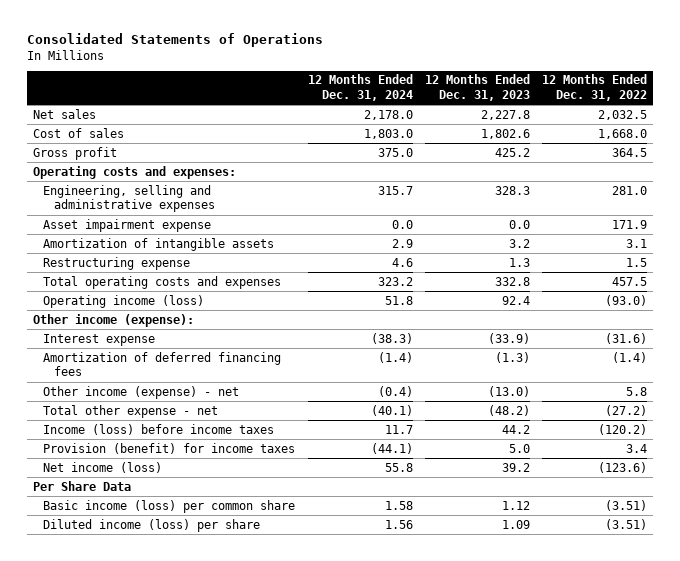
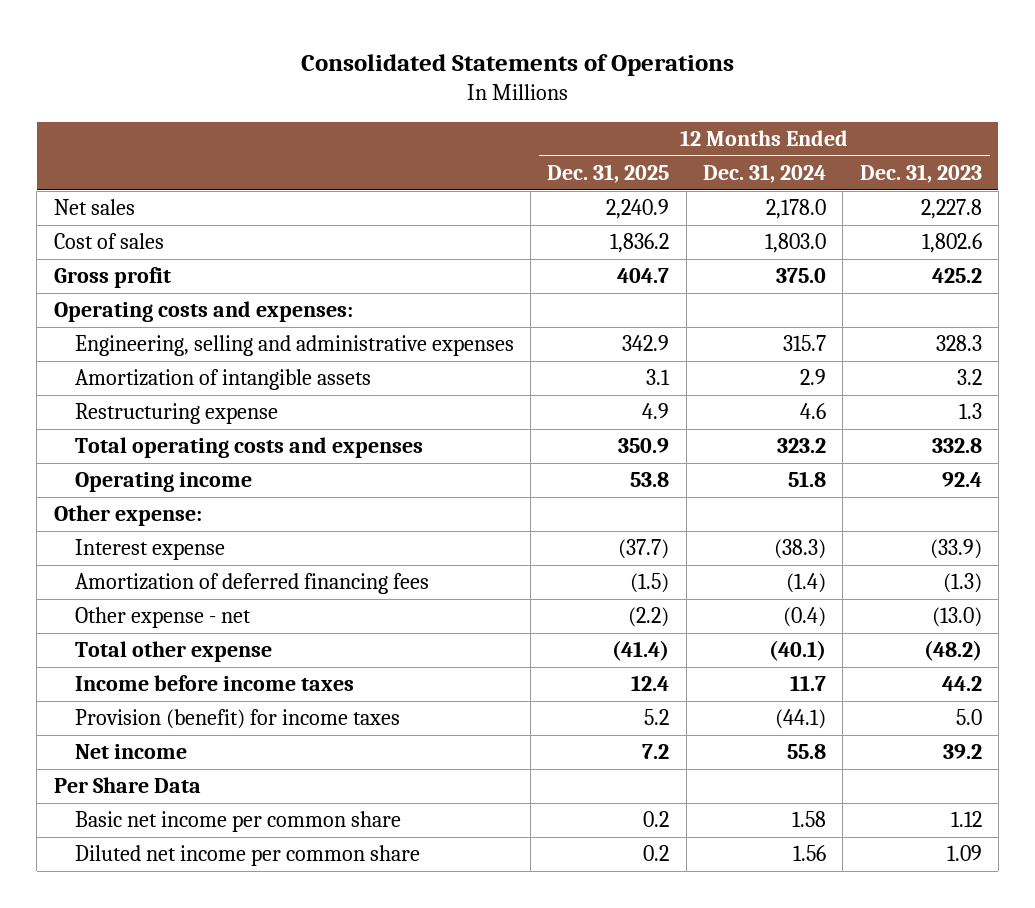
[542,74,648,102] 12 Months Ended Dec. 31, 2022 -> none
none -> [547,164,670,184] Dec. 31, 2025
[43,218,212,232] Asset impairment expense -> none
[43,294,205,308] Operating income (loss) -> [74,472,252,493] Operating income
[32,313,194,327] Other income (expense): -> [53,505,202,527] Other expense:
[43,385,240,399] Other income (expense) - net -> [74,607,251,629] Other expense - net
[43,404,219,418] Total other expense - net -> [74,641,272,663] Total other expense
[43,423,275,435] Income (loss) before income taxes -> [74,675,354,692] Income before income taxes
[43,461,163,473] Net income (loss) -> [74,744,187,760] Net income
[43,499,296,513] Basic income (loss) per common share -> [74,811,401,833] Basic net income per common share
[43,518,261,532] Diluted income (loss) per share -> [74,845,420,867] Diluted net income per common share

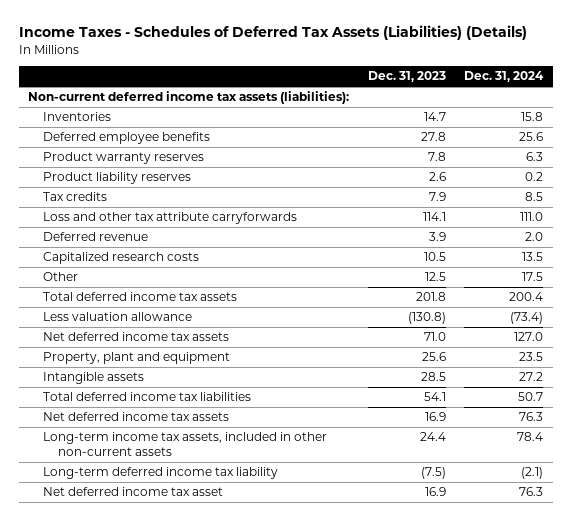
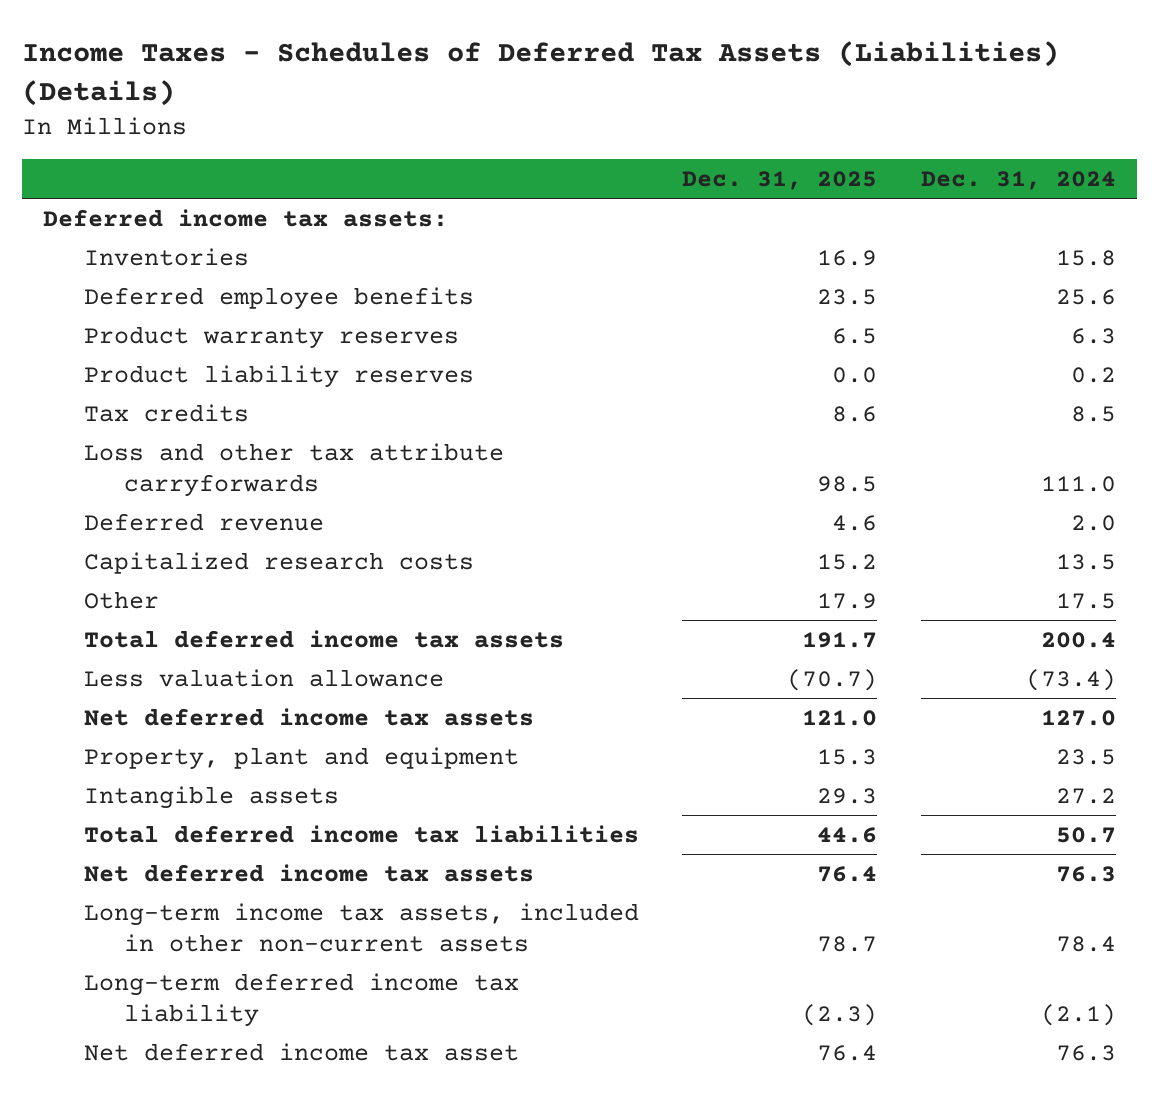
[367,71,446,83] Dec. 31, 2023 -> none
none -> [682,171,878,191] Dec. 31, 2025
[27,91,349,105] Non-current deferred income tax assets (liabilities): -> [43,208,449,227] Deferred income tax assets:

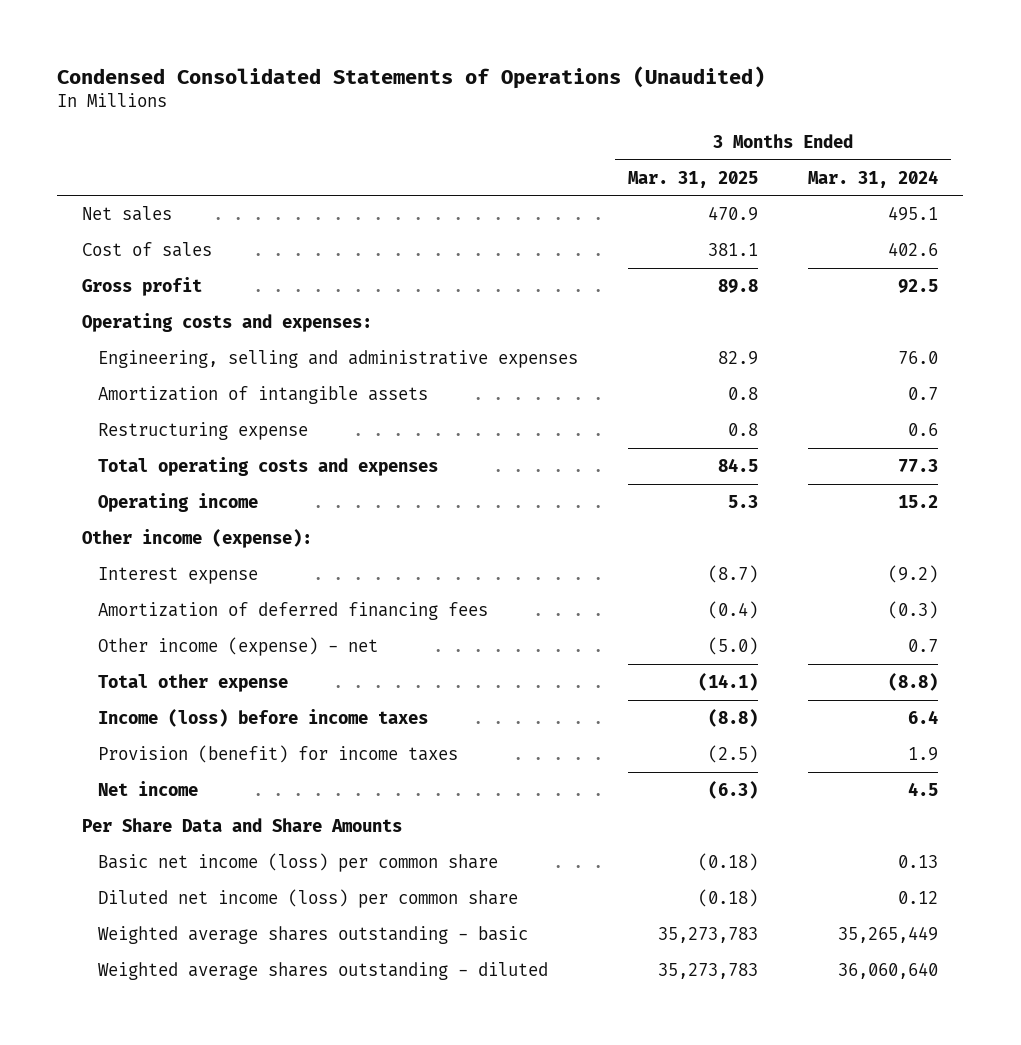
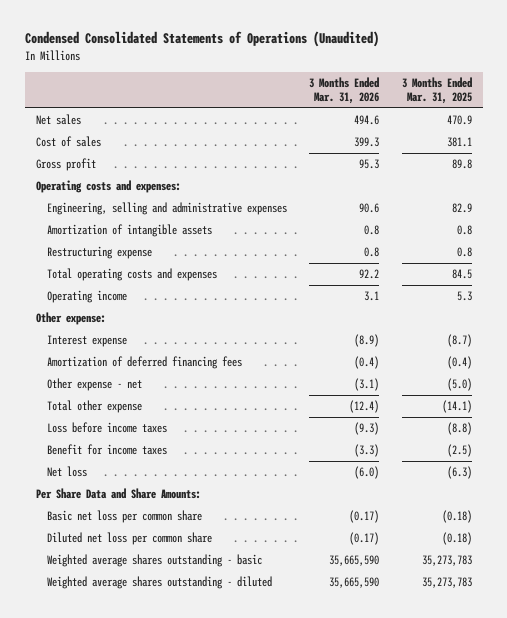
[808,169,939,188] Mar. 31, 2024 -> none
none -> [309,76,380,105] 3 Months Ended Mar. 31, 2026
[82,528,313,548] Other income (expense): -> [35,312,106,326] Other expense:
[97,636,378,656] Other income (expense) - net -> [47,378,143,392] Other expense - net
[97,708,428,727] Income (loss) before income taxes -> [47,422,168,434] Loss before income taxes
[97,744,458,763] Provision (benefit) for income taxes -> [47,444,168,456] Benefit for income taxes
[97,780,198,796] Net income -> [47,466,88,478] Net loss
[82,817,403,832] Per Share Data and Share Amounts -> [35,488,201,500] Per Share Data and Share Amounts:
[97,852,498,872] Basic net income (loss) per common share -> [47,510,203,524] Basic net loss per common share
[97,888,518,908] Diluted net income (loss) per common share -> [47,532,213,546] Diluted net loss per common share

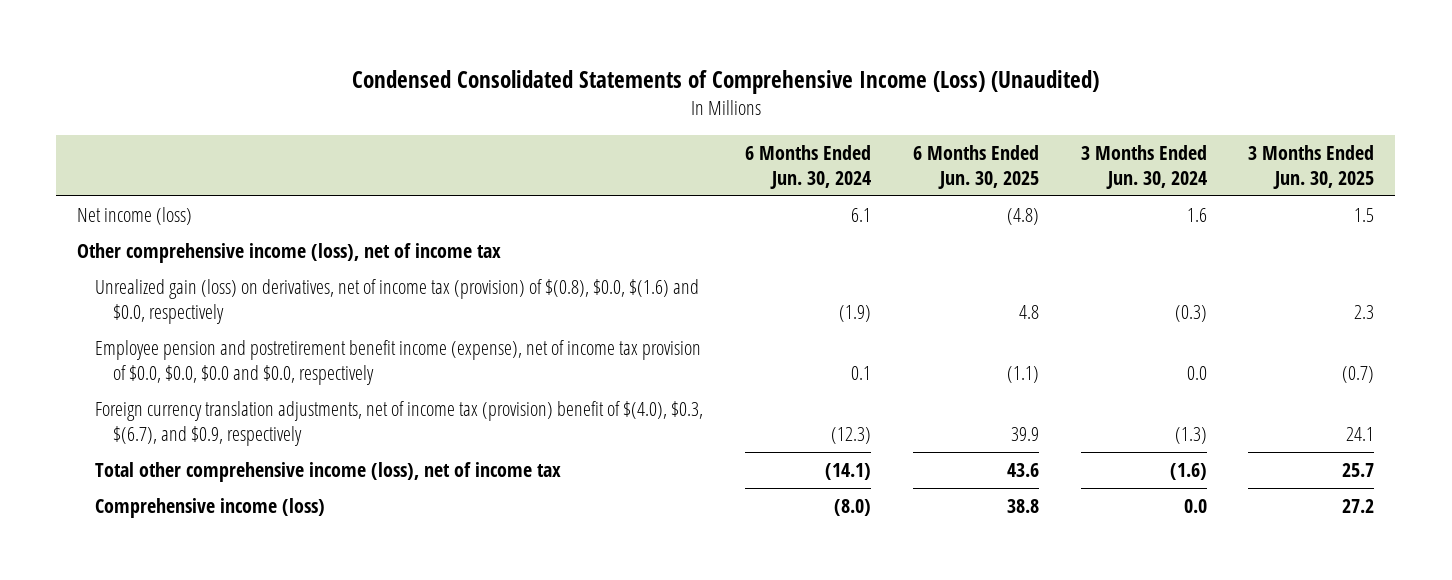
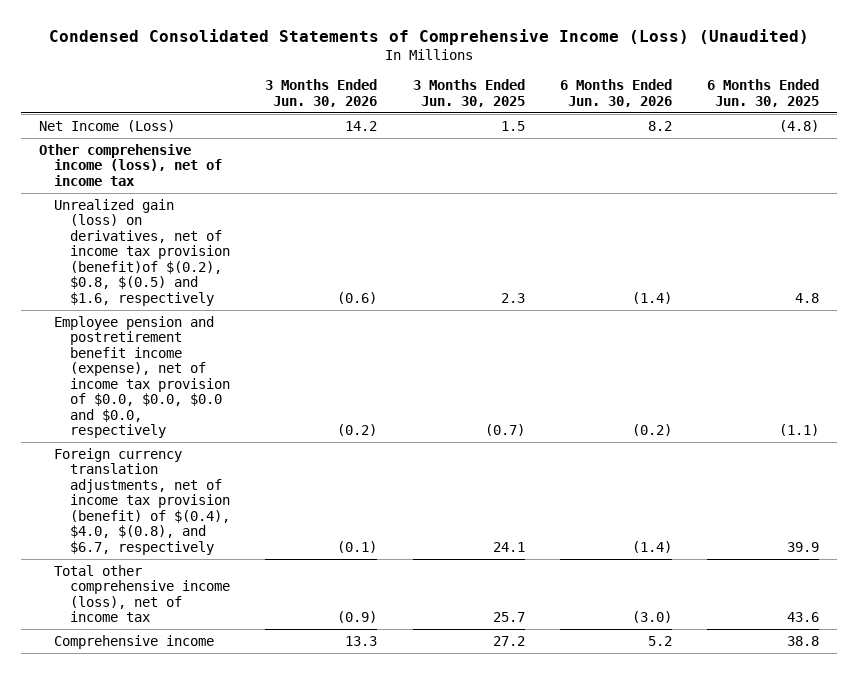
[745,145,872,189] 6 Months Ended Jun. 30, 2024 -> none
[1080,145,1207,189] 3 Months Ended Jun. 30, 2024 -> none
none -> [265,79,378,107] 3 Months Ended Jun. 30, 2026
none -> [559,79,672,107] 6 Months Ended Jun. 30, 2026
[77,207,193,226] Net income (loss) -> [38,119,175,132] Net Income (Loss)
[95,279,700,324] Unrealized gain (loss) on derivatives, net of income tax (provision) of $(0.8), $0.0, $(1.6) and $0.0, respectively -> [54,198,231,306] Unrealized gain (loss) on derivatives, net of income tax provision (benefit)of $(0.2), $0.8, $(0.5) and $1.6, respectively
[95,401,704,446] Foreign currency translation adjustments, net of income tax (provision) benefit of $(4.0), $0.3, $(6.7), and $0.9, respectively -> [54,447,231,555] Foreign currency translation adjustments, net of income tax provision (benefit) of $(0.4), $4.0, $(0.8), and $6.7, respectively
[95,498,326,519] Comprehensive income (loss) -> [54,634,215,649] Comprehensive income

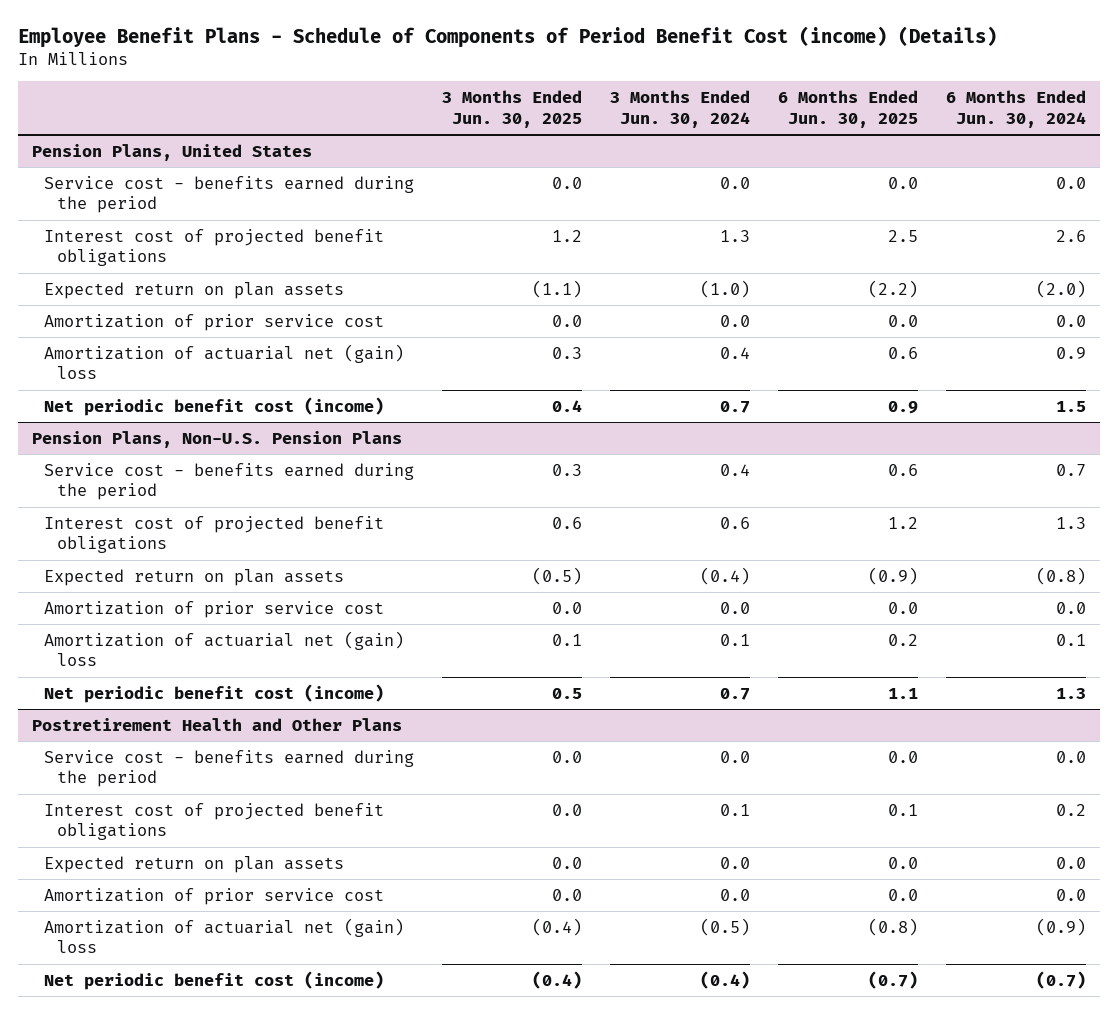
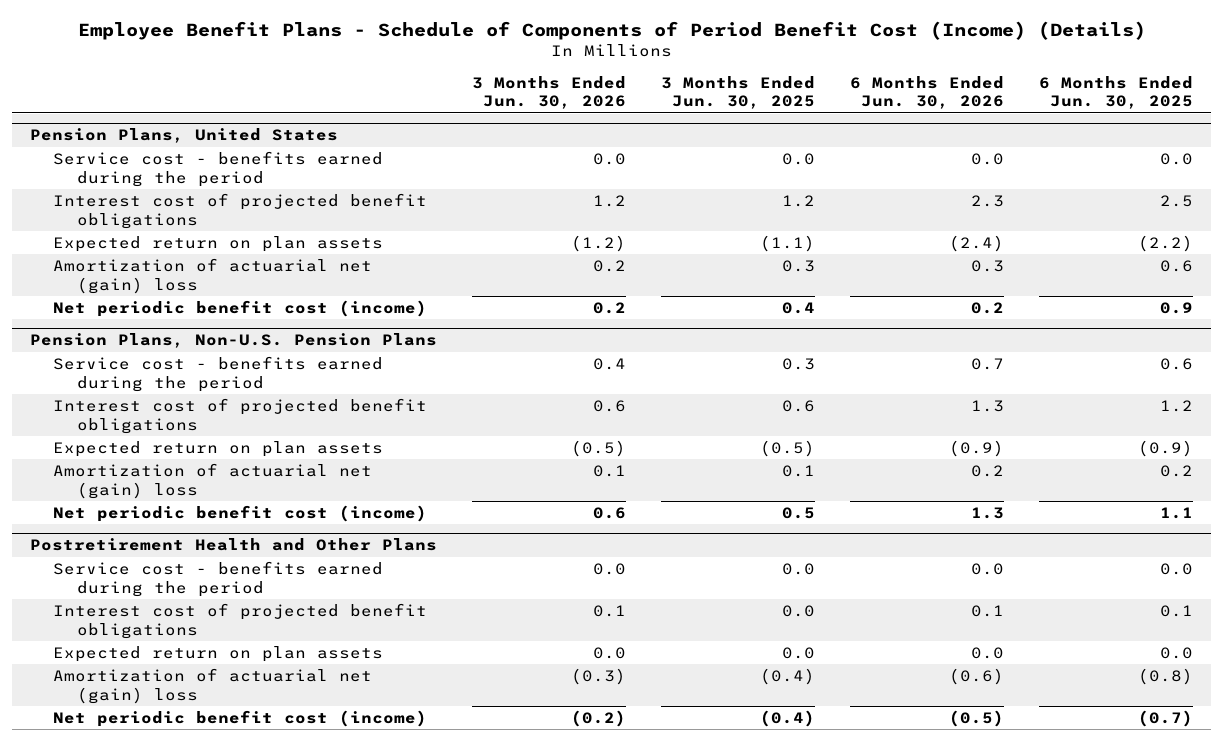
[17,26,997,49] Employee Benefit Plans - Schedule of Components of Period Benefit Cost (income) (Details) -> [77,20,1146,40] Employee Benefit Plans - Schedule of Components of Period Benefit Cost (Income) (Details)
[610,90,751,128] 3 Months Ended Jun. 30, 2024 -> none
[945,90,1086,128] 6 Months Ended Jun. 30, 2024 -> none
none -> [471,75,626,110] 3 Months Ended Jun. 30, 2026
none -> [850,75,1005,110] 6 Months Ended Jun. 30, 2026
[44,313,385,331] Amortization of prior service cost -> none
[44,600,385,618] Amortization of prior service cost -> none
[44,887,385,905] Amortization of prior service cost -> none

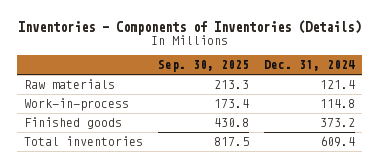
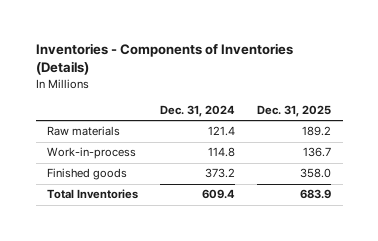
[158,60,250,73] Sep. 30, 2025 -> none
none -> [257,105,332,118] Dec. 31, 2025
[24,136,144,147] Total inventories -> [46,189,138,200] Total Inventories

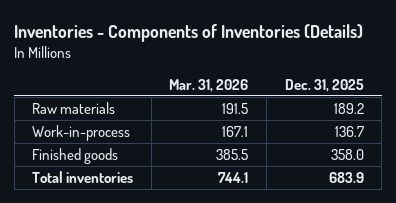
[160,105,236,118] Dec. 31, 2024 -> none
none -> [169,78,249,92] Mar. 31, 2026
[46,189,138,200] Total Inventories -> [32,170,134,183] Total inventories

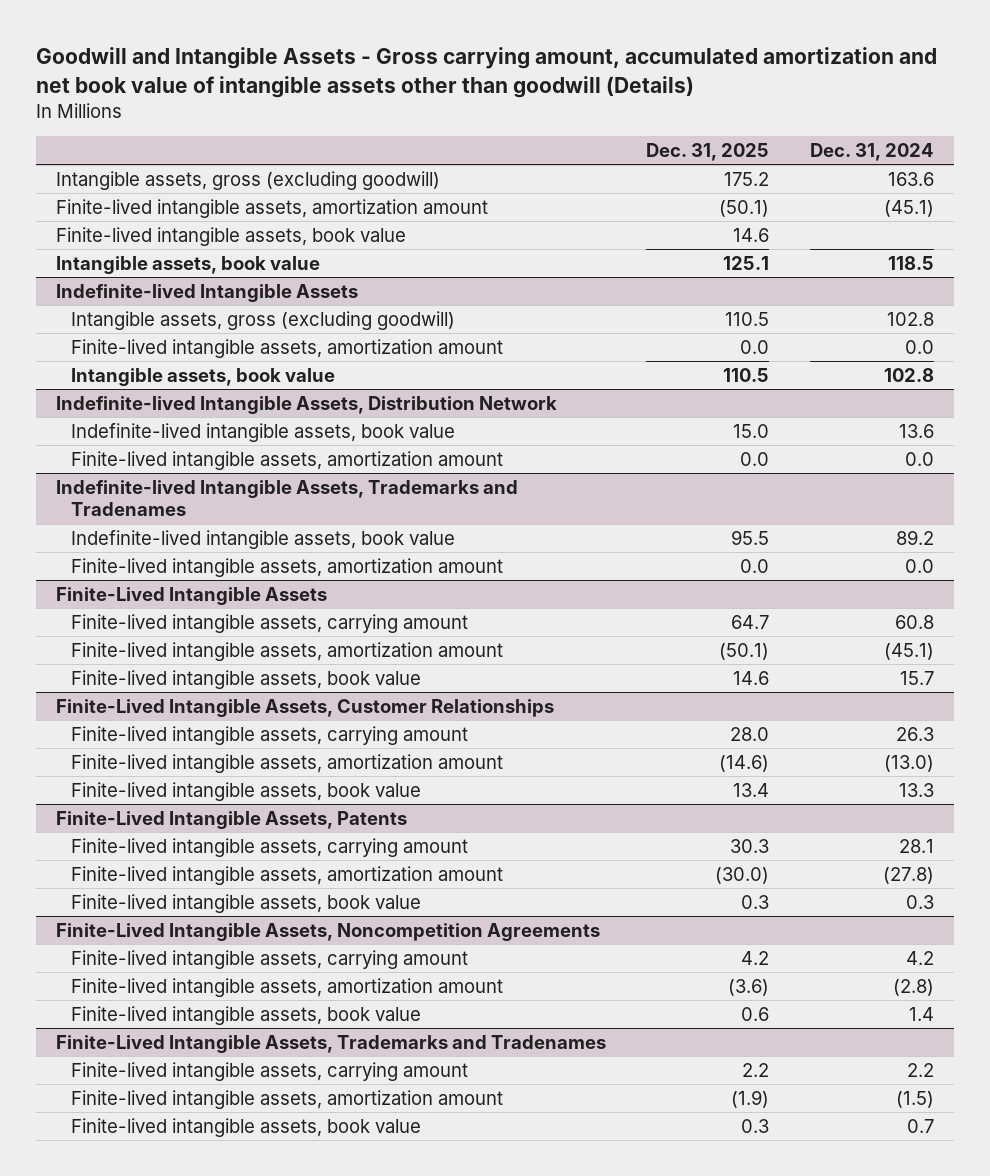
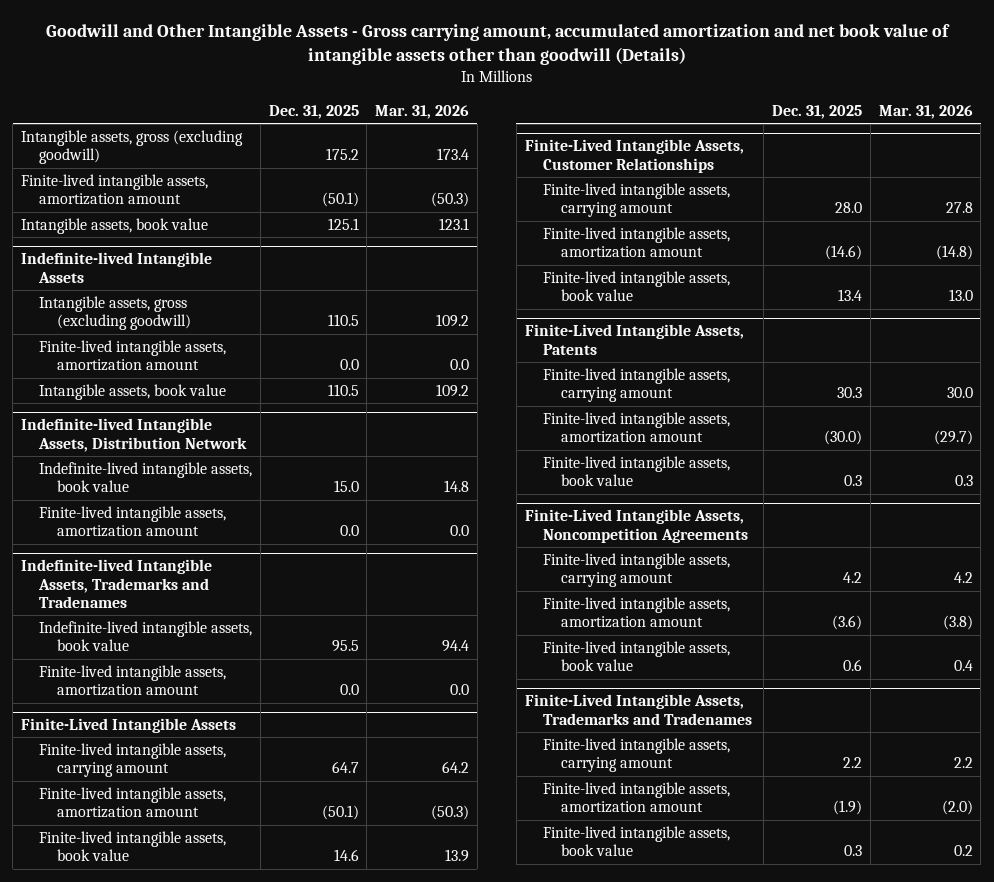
[35,47,937,98] Goodwill and Intangible Assets - Gross carrying amount, accumulated amortization and net book value of intangible assets other than goodwill (Details) -> [45,24,950,66] Goodwill and Other Intangible Assets - Gross carrying amount, accumulated amortization and net book value of intangible assets other than goodwill (Details)
[809,142,934,161] Dec. 31, 2024 -> none
none -> [375,104,470,119] Mar. 31, 2026
[55,226,406,246] Finite-lived intangible assets, book value -> none

